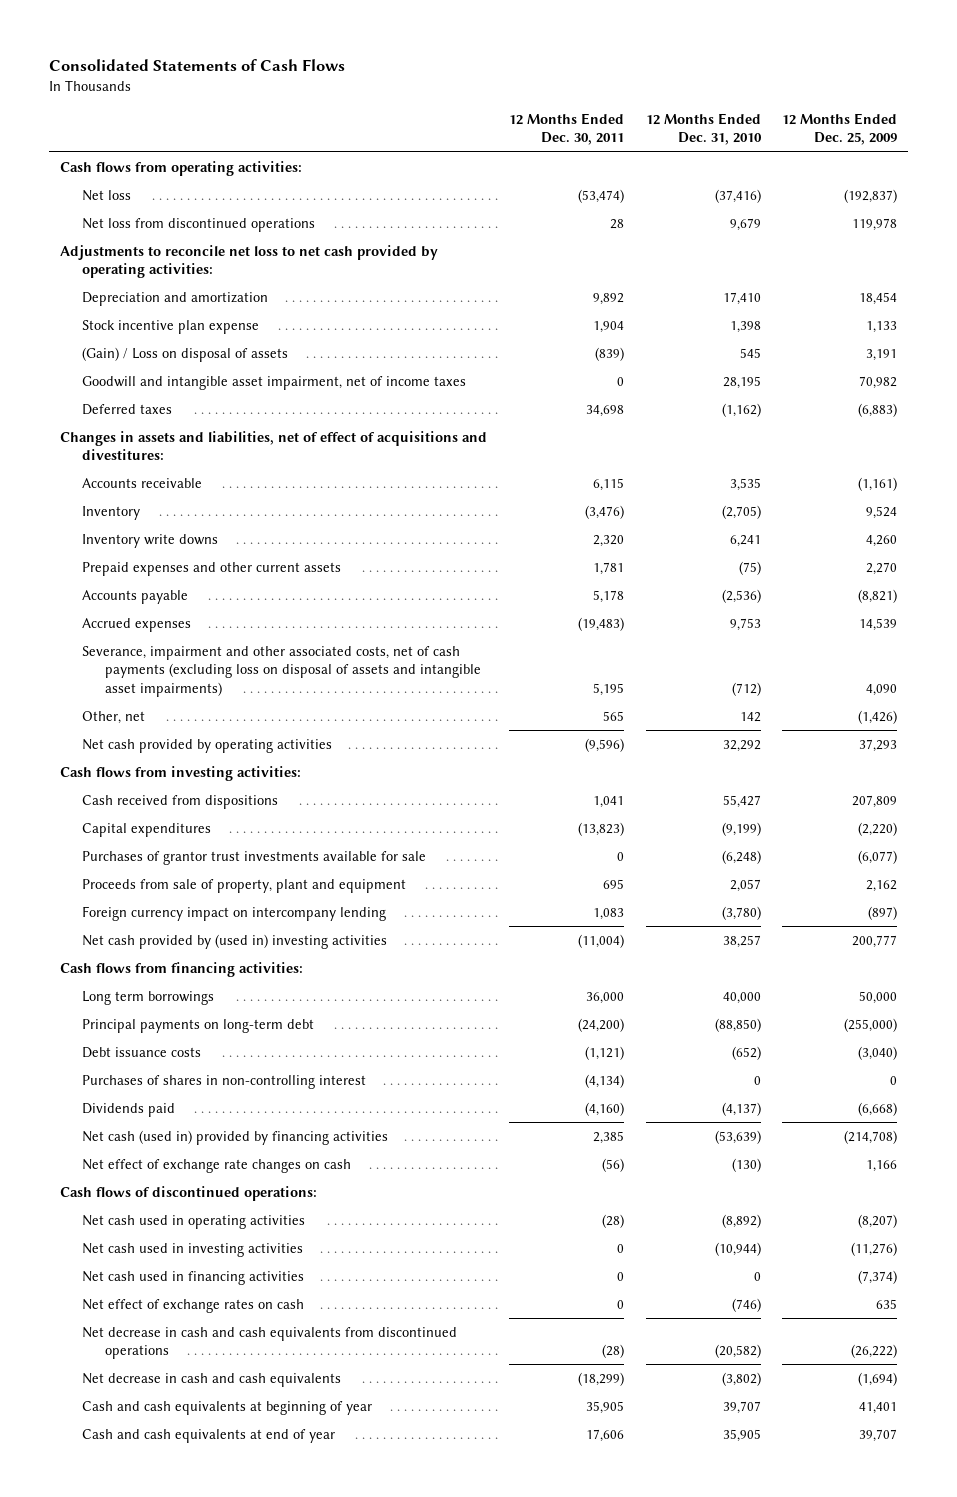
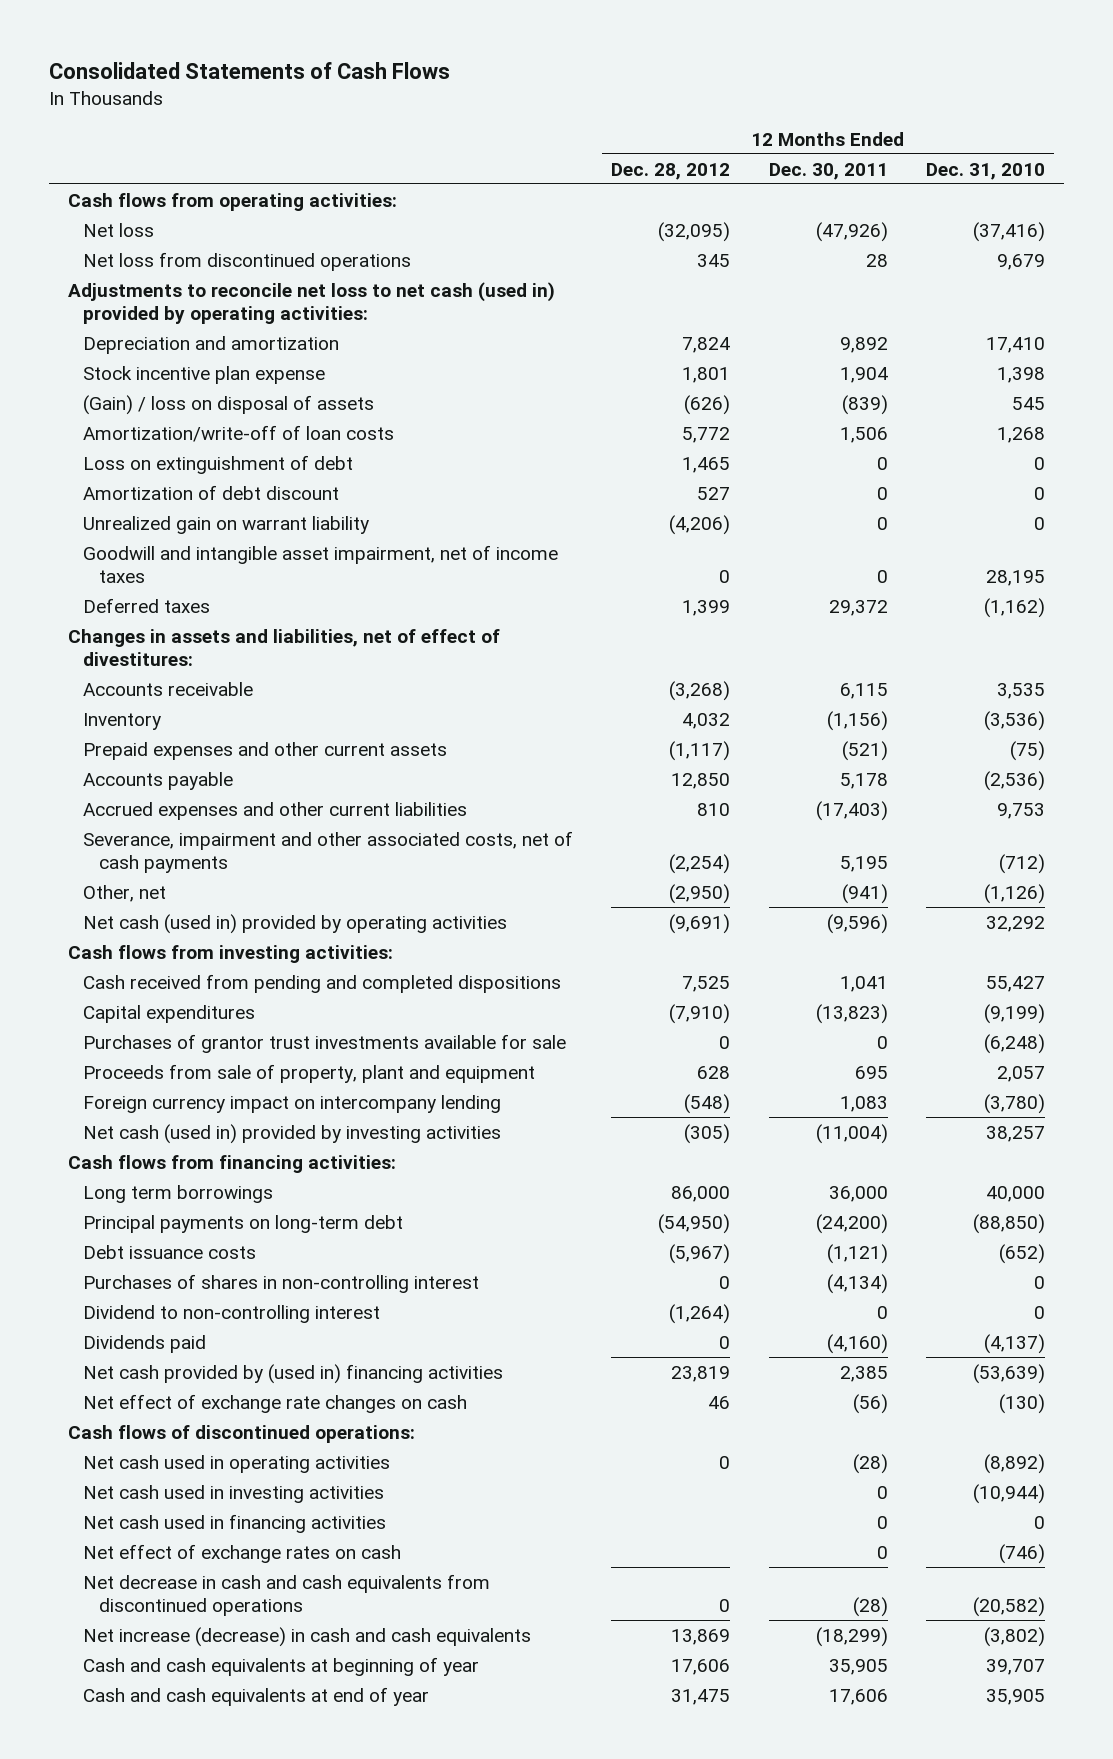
[782,112,898,146] 12 Months Ended Dec. 25, 2009 -> none
none -> [611,162,731,180] Dec. 28, 2012
[577,188,624,203] (53,474) -> [815,221,888,242] (47,926)
[60,244,439,279] Adjustments to reconcile net loss to net cash provided by operating activities: -> [68,281,556,325] Adjustments to reconcile net loss to net cash (used in) provided by operating activities:
[82,346,289,362] (Gain) / Loss on disposal of assets -> [83,394,375,415] (Gain) / loss on disposal of assets
none -> [83,424,395,442] Amortization/write-off of loan costs
none -> [83,454,354,474] Loss on extinguishment of debt
none -> [83,484,340,500] Amortization of debt discount
none -> [83,515,370,534] Unrealized gain on warrant liability
[585,404,624,417] 34,698 -> [828,599,888,616] 29,372
[60,430,488,461] Changes in assets and liabilities, net of effect of acquisitions and divestitures: -> [68,628,501,667] Changes in assets and liabilities, net of effect of divestitures:
[82,533,219,548] Inventory write downs -> none
[584,504,624,519] (3,476) -> [826,710,888,731] (1,156)
[721,504,761,519] (2,705) -> [983,710,1045,731] (3,536)
[592,561,624,575] 1,781 -> [841,740,888,761] (521)
[82,617,192,632] Accrued expenses -> [83,801,468,820] Accrued expenses and other current liabilities
[577,616,624,631] (19,483) -> [815,800,888,821] (17,403)
[82,645,481,697] Severance, impairment and other associated costs, net of cash payments (excluding loss on disposal of assets and intangible asset impairments) -> [83,830,574,874] Severance, impairment and other associated costs, net of cash payments
[602,710,624,721] 565 -> [841,883,888,904] (941)
[739,711,761,722] 142 -> [983,883,1045,904] (1,126)
[82,738,333,753] Net cash provided by operating activities -> [83,913,508,934] Net cash (used in) provided by operating activities
[82,794,279,809] Cash received from dispositions -> [83,973,562,993] Cash received from pending and completed dispositions
[82,933,388,949] Net cash provided by (used in) investing activities -> [83,1123,502,1144] Net cash (used in) provided by investing activities
none -> [83,1304,381,1323] Dividend to non-controlling interest
[82,1129,389,1145] Net cash (used in) provided by financing activities -> [83,1363,504,1384] Net cash provided by (used in) financing activities
[82,1372,342,1387] Net decrease in cash and cash equivalents -> [83,1626,532,1647] Net increase (decrease) in cash and cash equivalents

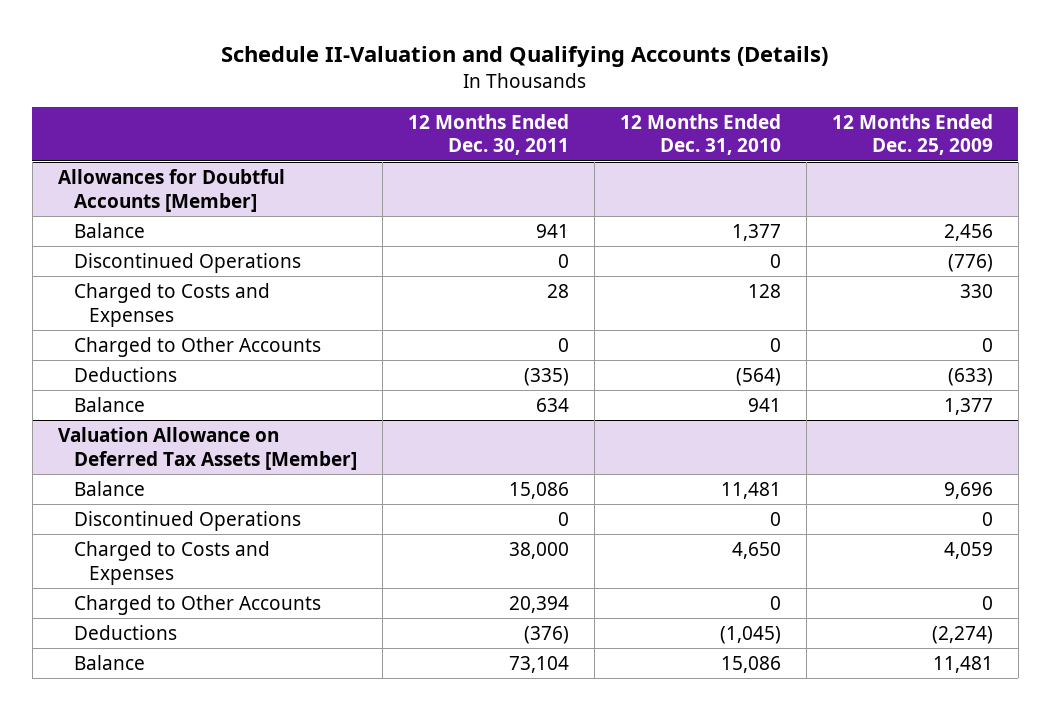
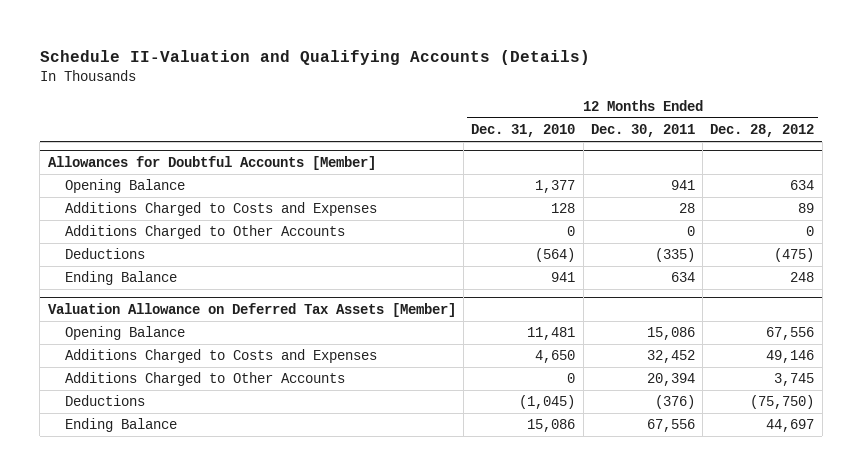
[831,113,993,156] 12 Months Ended Dec. 25, 2009 -> none
none -> [710,124,815,138] Dec. 28, 2012
[73,252,301,273] Discontinued Operations -> none
[73,222,145,238] Balance -> [64,179,185,194] Opening Balance
[73,282,270,327] Charged to Costs and Expenses -> [64,202,377,217] Additions Charged to Costs and Expenses
[73,336,321,357] Charged to Other Accounts -> [64,225,345,240] Additions Charged to Other Accounts
[73,396,145,412] Balance -> [64,271,177,286] Ending Balance
[73,510,301,531] Discontinued Operations -> none
[73,480,145,496] Balance -> [64,326,185,341] Opening Balance
[73,540,270,585] Charged to Costs and Expenses -> [64,349,377,364] Additions Charged to Costs and Expenses
[508,541,569,559] 38,000 -> [646,350,695,364] 32,452
[73,594,321,615] Charged to Other Accounts -> [64,372,345,387] Additions Charged to Other Accounts
[73,654,145,670] Balance -> [64,418,177,433] Ending Balance
[508,655,569,673] 73,104 -> [646,419,695,433] 67,556

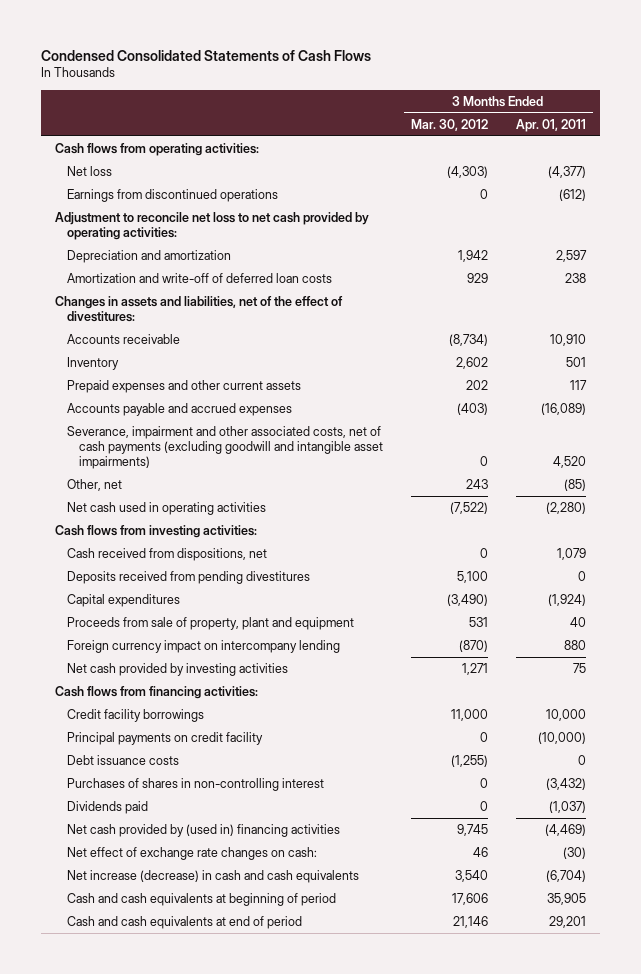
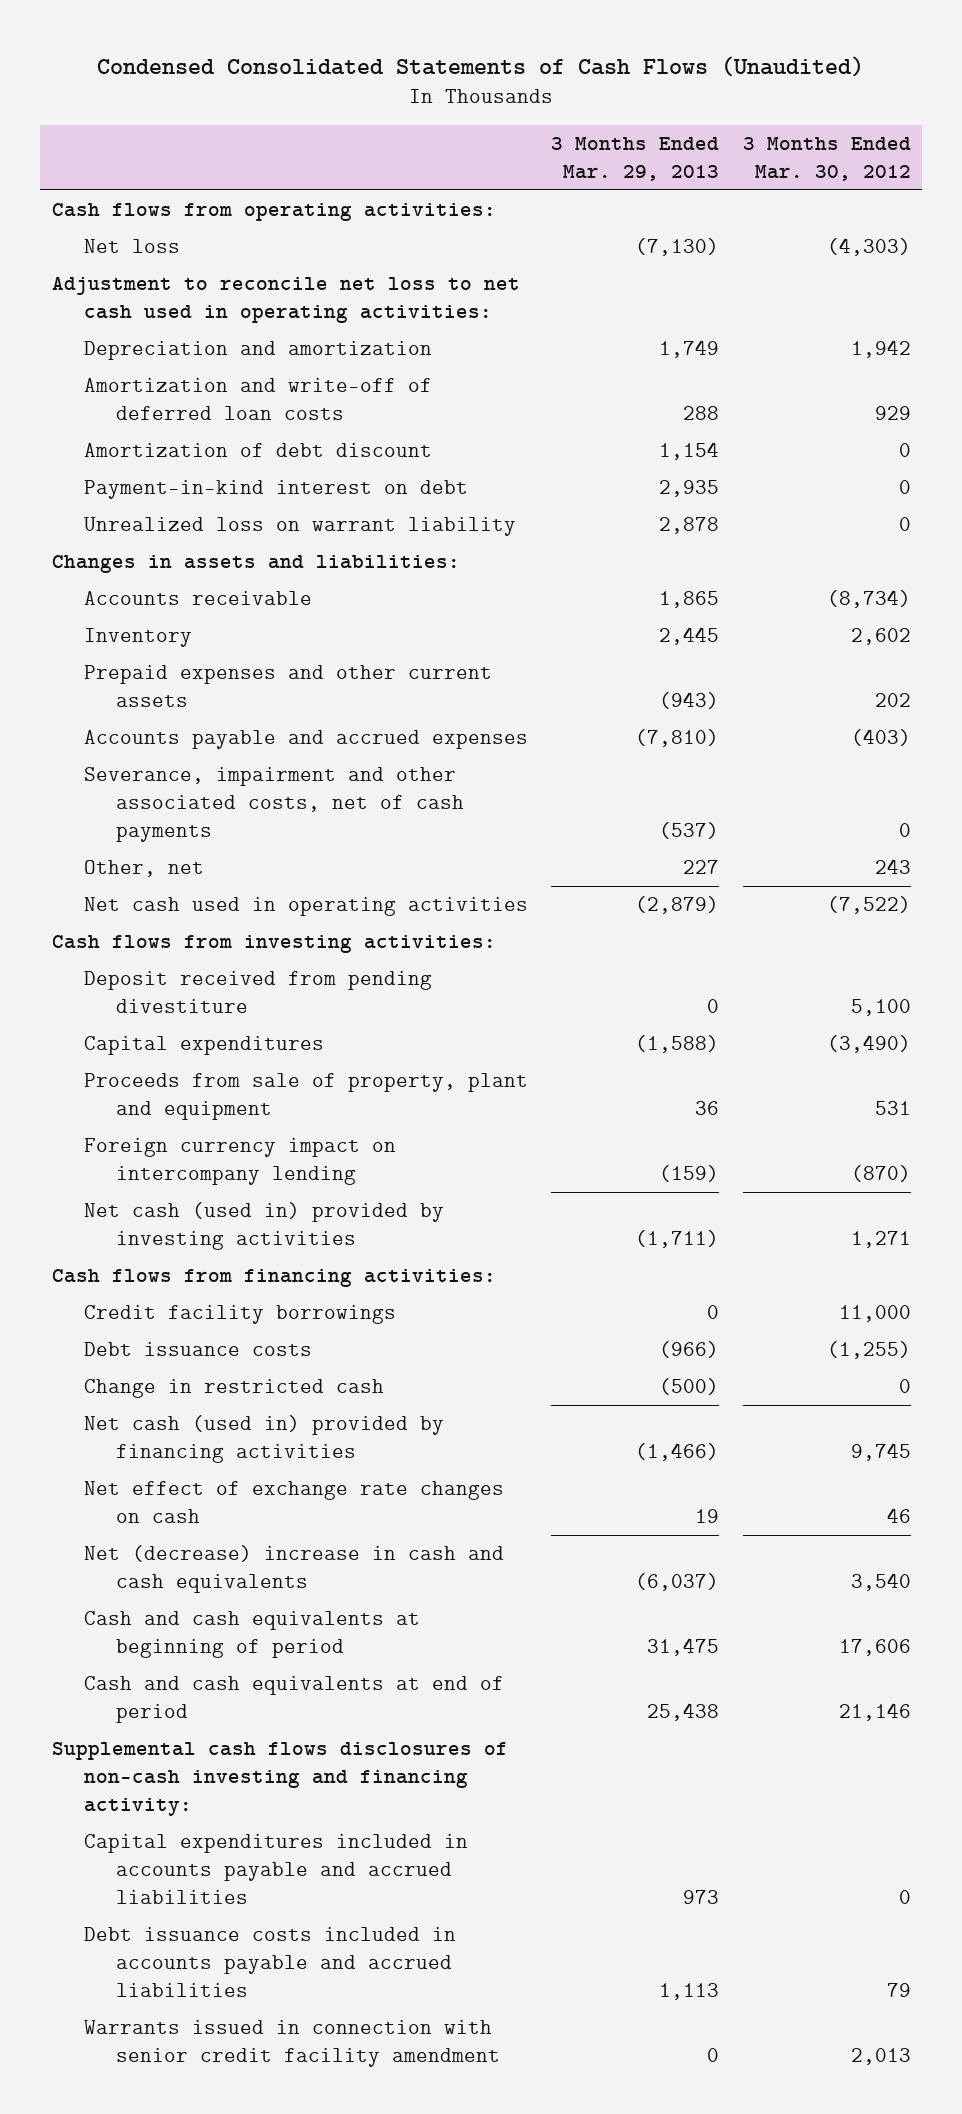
[41,49,372,61] Condensed Consolidated Statements of Cash Flows -> [97,55,865,77] Condensed Consolidated Statements of Cash Flows (Unaudited)
[516,118,587,132] Apr. 01, 2011 -> none
none -> [551,136,720,181] 3 Months Ended Mar. 29, 2013
[67,188,279,202] Earnings from discontinued operations -> none
[55,211,370,241] Adjustment to reconcile net loss to net cash provided by operating activities: -> [51,277,520,324] Adjustment to reconcile net loss to net cash used in operating activities:
none -> [83,443,432,458] Amortization of debt discount
none -> [83,480,468,500] Payment-in-kind interest on debt
none -> [83,517,516,537] Unrealized loss on warrant liability
[55,295,344,323] Changes in assets and liabilities, net of the effect of divestitures: -> [51,555,460,574] Changes in assets and liabilities:
[67,425,383,470] Severance, impairment and other associated costs, net of cash payments (excluding goodwill and intangible asset impairments) -> [83,767,464,842] Severance, impairment and other associated costs, net of cash payments
[67,570,311,584] Deposits received from pending divestitures -> none
[67,547,268,561] Cash received from dispositions, net -> [83,971,432,1014] Deposit received from pending divestiture
[479,547,488,558] 0 -> [850,999,911,1017] 5,100
[67,662,289,676] Net cash provided by investing activities -> [83,1202,444,1251] Net cash (used in) provided by investing activities
[67,731,264,745] Principal payments on credit facility -> none
[67,777,325,791] Purchases of shares in non-controlling interest -> none
[67,800,149,814] Dividends paid -> none
none -> [83,1379,384,1399] Change in restricted cash
[67,823,341,837] Net cash provided by (used in) financing activities -> [83,1415,444,1464] Net cash (used in) provided by financing activities
[67,846,318,860] Net effect of exchange rate changes on cash: -> [83,1481,504,1524] Net effect of exchange rate changes on cash
[67,869,360,883] Net increase (decrease) in cash and cash equivalents -> [83,1545,504,1594] Net (decrease) increase in cash and cash equivalents
none -> [51,1742,508,1816] Supplemental cash flows disclosures of non-cash investing and financing activity:
none -> [83,1834,468,1904] Capital expenditures included in accounts payable and accrued liabilities
none -> [83,1927,456,1997] Debt issuance costs included in accounts payable and accrued liabilities
none -> [83,2020,500,2068] Warrants issued in connection with senior credit facility amendment

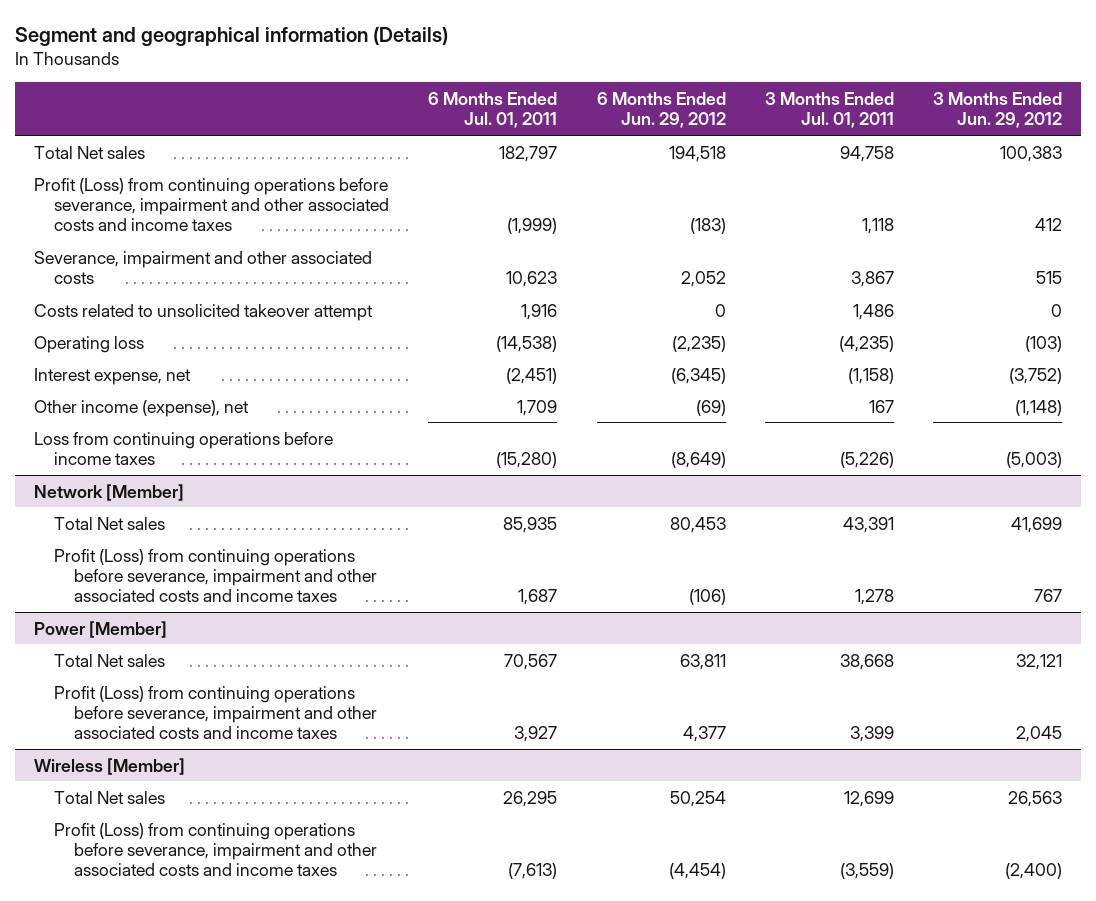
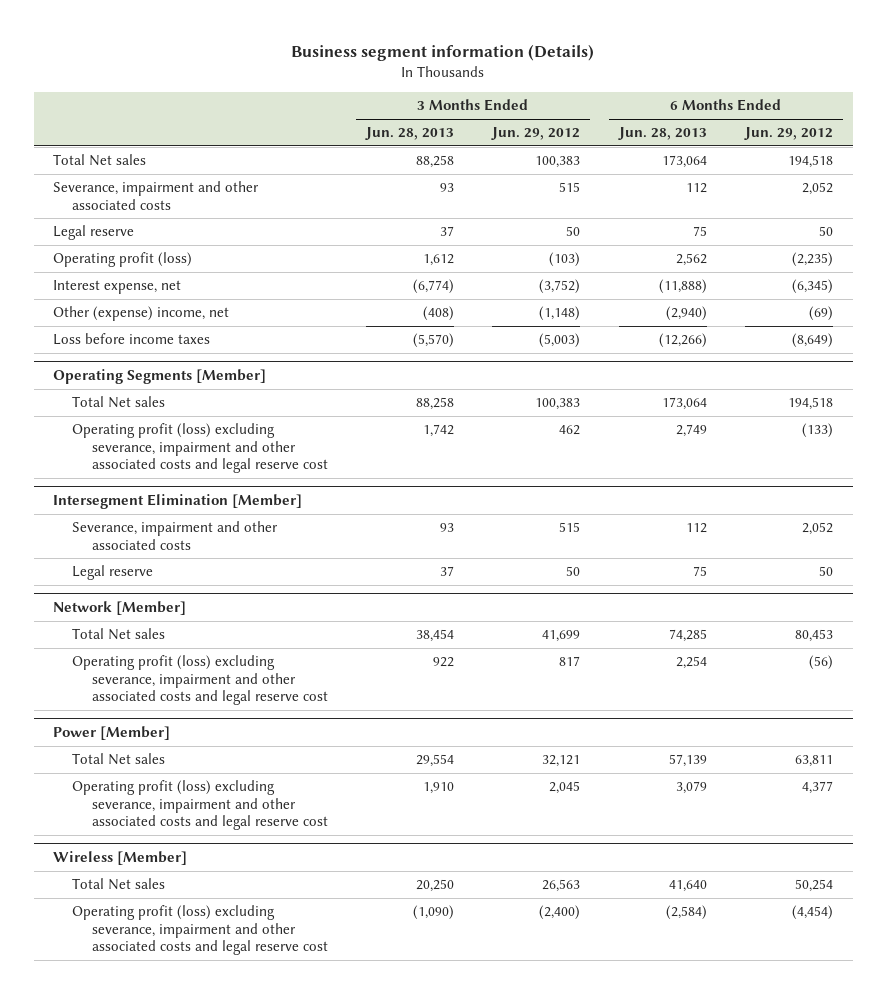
[14,25,448,46] Segment and geographical information (Details) -> [291,44,595,62] Business segment information (Details)
[428,91,558,129] 6 Months Ended Jul. 01, 2011 -> none
[764,91,894,129] 3 Months Ended Jul. 01, 2011 -> none
none -> [365,127,455,141] Jun. 28, 2013
none -> [617,127,707,141] Jun. 28, 2013
[34,177,390,232] Profit (Loss) from continuing operations before severance, impairment and other associated costs and income taxes -> none
[34,303,374,321] Costs related to unsolicited takeover attempt -> none
none -> [53,225,135,241] Legal reserve
[34,335,145,353] Operating loss -> [53,252,193,268] Operating profit (loss)
[34,399,250,417] Other income (expense), net -> [53,306,230,322] Other (expense) income, net
[34,431,334,465] Loss from continuing operations before income taxes -> [53,333,211,346] Loss before income taxes
none -> [53,368,267,384] Operating Segments [Member]
none -> [72,396,166,409] Total Net sales
none -> [72,423,328,473] Operating profit (loss) excluding severance, impairment and other associated costs and legal reserve cost
none -> [53,493,303,509] Intersegment Elimination [Member]
none -> [72,521,279,550] Severance, impairment and other associated costs
none -> [72,565,154,581] Legal reserve
[54,548,378,603] Profit (Loss) from continuing operations before severance, impairment and other associated costs and income taxes -> none
none -> [72,655,328,705] Operating profit (loss) excluding severance, impairment and other associated costs and legal reserve cost
[54,685,378,740] Profit (Loss) from continuing operations before severance, impairment and other associated costs and income taxes -> [72,780,328,830] Operating profit (loss) excluding severance, impairment and other associated costs and legal reserve cost
[54,822,378,877] Profit (Loss) from continuing operations before severance, impairment and other associated costs and income taxes -> [72,905,328,955] Operating profit (loss) excluding severance, impairment and other associated costs and legal reserve cost

